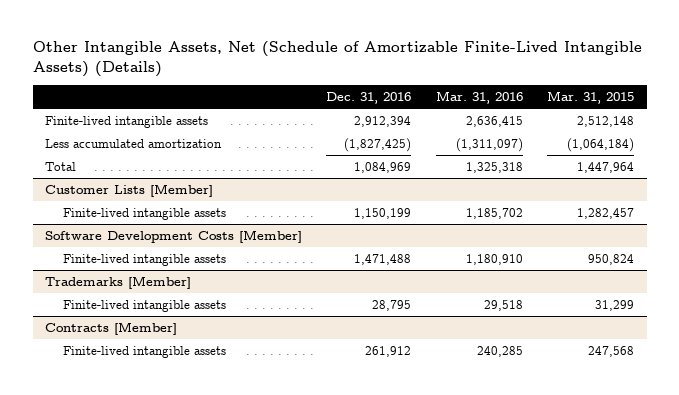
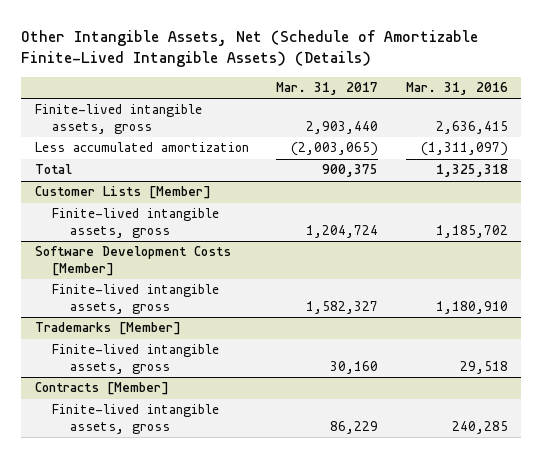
[326,91,412,104] Dec. 31, 2016 -> none
[547,90,635,104] Mar. 31, 2015 -> none
none -> [276,82,379,96] Mar. 31, 2017
[44,115,208,128] Finite-lived intangible assets -> [34,104,202,135] Finite-lived intangible assets, gross
[62,207,226,220] Finite-lived intangible assets -> [52,208,220,239] Finite-lived intangible assets, gross
[62,253,226,266] Finite-lived intangible assets -> [52,284,220,315] Finite-lived intangible assets, gross
[62,299,226,312] Finite-lived intangible assets -> [52,344,220,375] Finite-lived intangible assets, gross
[62,345,226,358] Finite-lived intangible assets -> [52,404,220,435] Finite-lived intangible assets, gross

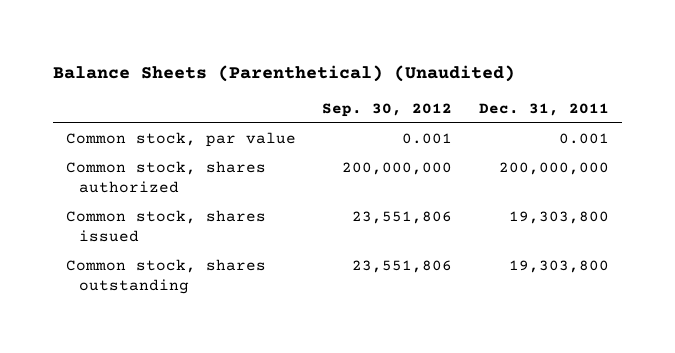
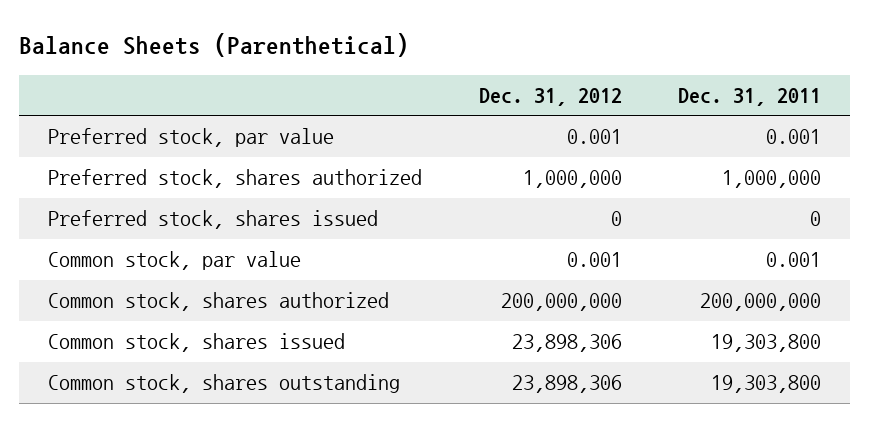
[52,64,515,82] Balance Sheets (Parenthetical) (Unaudited) -> [19,33,410,58] Balance Sheets (Parenthetical)
[322,102,453,117] Sep. 30, 2012 -> none
none -> [478,88,622,107] Dec. 31, 2012
none -> [47,128,334,148] Preferred stock, par value
none -> [47,169,422,189] Preferred stock, shares authorized
none -> [47,210,378,230] Preferred stock, shares issued

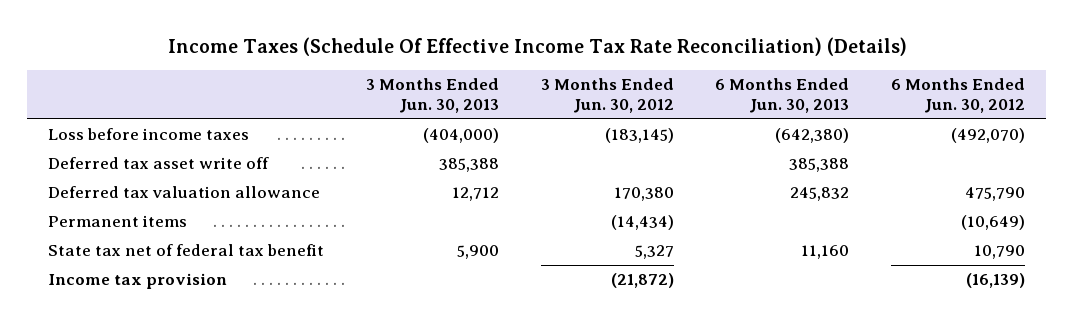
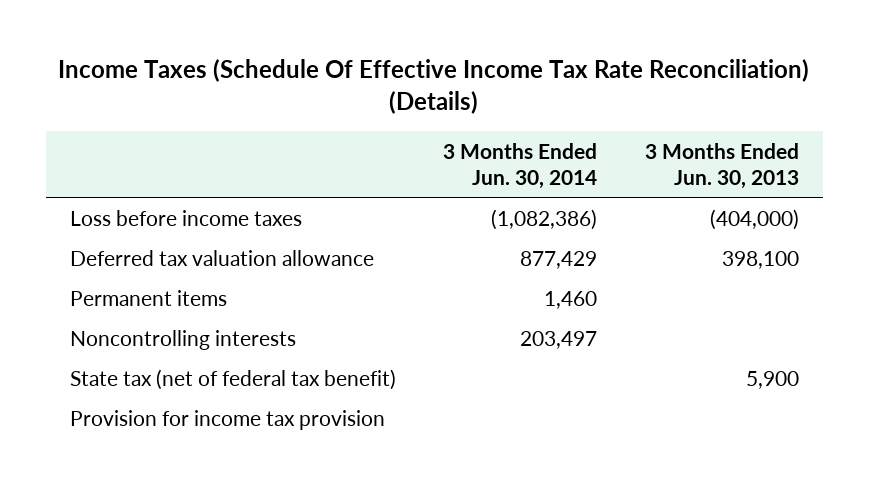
[540,78,674,114] 3 Months Ended Jun. 30, 2012 -> none
[715,78,850,114] 6 Months Ended Jun. 30, 2013 -> none
[891,78,1026,114] 6 Months Ended Jun. 30, 2012 -> none
none -> [443,142,598,189] 3 Months Ended Jun. 30, 2014
[47,157,269,170] Deferred tax asset write off -> none
[451,187,499,202] 12,712 -> [722,250,800,269] 398,100
none -> [69,329,296,350] Noncontrolling interests
[47,244,324,257] State tax net of federal tax benefit -> [69,368,396,390] State tax (net of federal tax benefit)
[47,273,227,290] Income tax provision -> [69,409,385,430] Provision for income tax provision

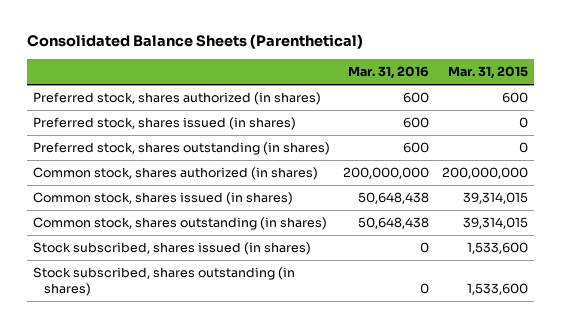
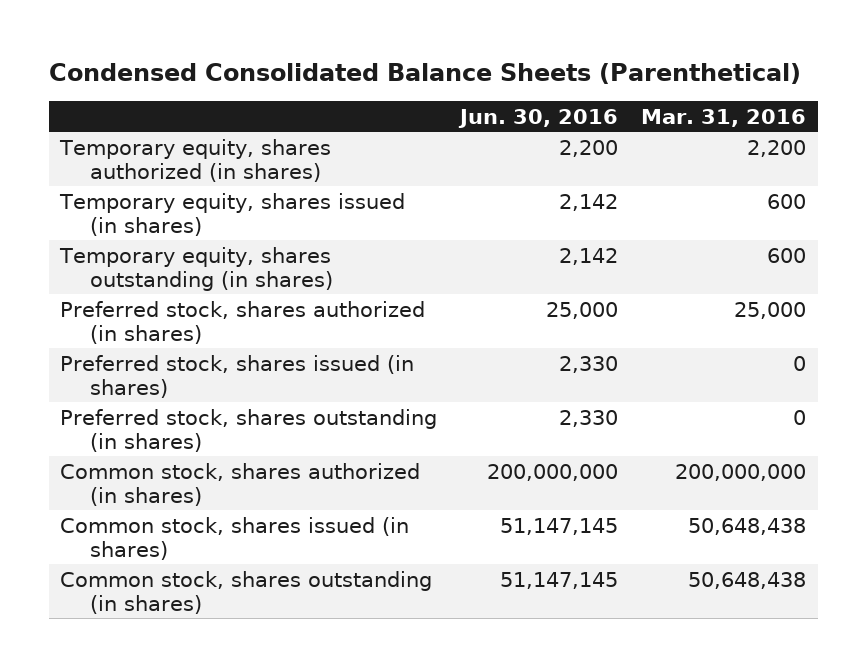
[26,34,363,50] Consolidated Balance Sheets (Parenthetical) -> [48,62,801,84] Condensed Consolidated Balance Sheets (Parenthetical)
[447,66,528,80] Mar. 31, 2015 -> none
none -> [458,108,619,128] Jun. 30, 2016
none -> [59,138,332,182] Temporary equity, shares authorized (in shares)
none -> [59,192,406,236] Temporary equity, shares issued (in shares)
none -> [59,246,334,291] Temporary equity, shares outstanding (in shares)
[403,92,430,104] 600 -> [734,301,807,319] 25,000
[403,117,430,129] 600 -> [793,355,807,371] 0
[403,142,430,154] 600 -> [793,409,807,425] 0
[33,242,312,256] Stock subscribed, shares issued (in shares) -> none
[33,267,296,296] Stock subscribed, shares outstanding (in shares) -> none

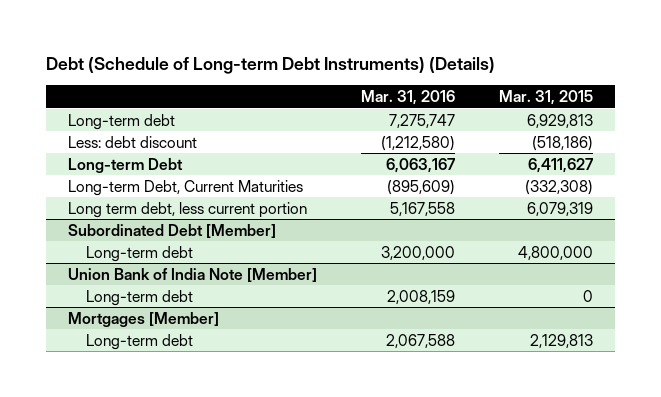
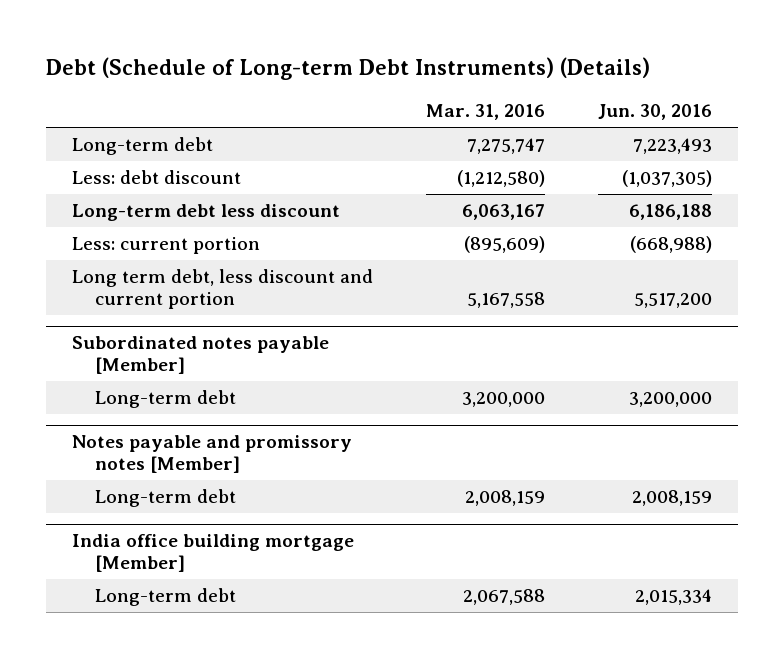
[499,90,594,106] Mar. 31, 2015 -> none
none -> [597,104,712,121] Jun. 30, 2016
[68,157,184,173] Long-term Debt -> [72,203,341,221] Long-term debt less discount
[68,179,304,196] Long-term Debt, Current Maturities -> [72,236,261,254] Less: current portion
[68,201,308,218] Long term debt, less current portion -> [72,268,374,309] Long term debt, less discount and current portion
[68,223,277,238] Subordinated Debt [Member] -> [72,335,330,374] Subordinated notes payable [Member]
[68,267,318,282] Union Bank of India Note [Member] -> [72,434,353,473] Notes payable and promissory notes [Member]
[68,311,220,327] Mortgages [Member] -> [72,533,355,572] India office building mortgage [Member]

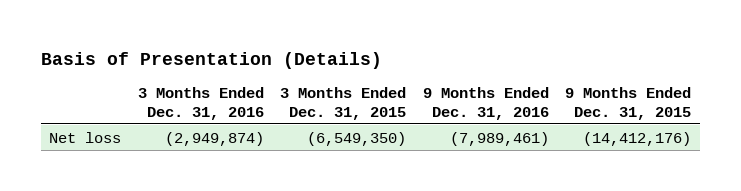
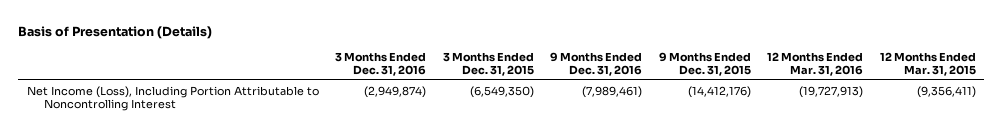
none -> [767,51,864,76] 12 Months Ended Mar. 31, 2016
none -> [879,51,976,76] 12 Months Ended Mar. 31, 2015
[49,131,122,143] Net loss -> [26,86,319,112] Net Income (Loss), Including Portion Attributable to Noncontrolling Interest

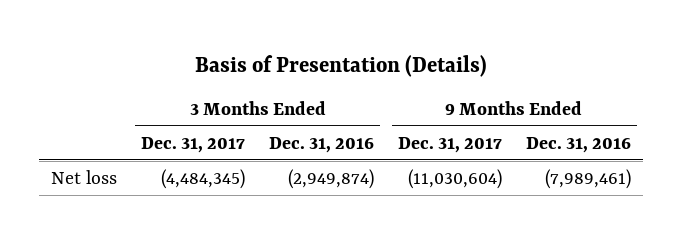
[442,51,534,76] 3 Months Ended Dec. 31, 2015 -> none
[658,51,751,76] 9 Months Ended Dec. 31, 2015 -> none
[767,51,864,76] 12 Months Ended Mar. 31, 2016 -> none
[879,51,976,76] 12 Months Ended Mar. 31, 2015 -> none
none -> [141,136,246,153] Dec. 31, 2017
none -> [397,136,502,153] Dec. 31, 2017
[26,86,319,112] Net Income (Loss), Including Portion Attributable to Noncontrolling Interest -> [51,169,118,184] Net loss

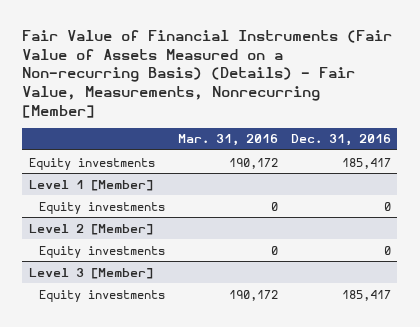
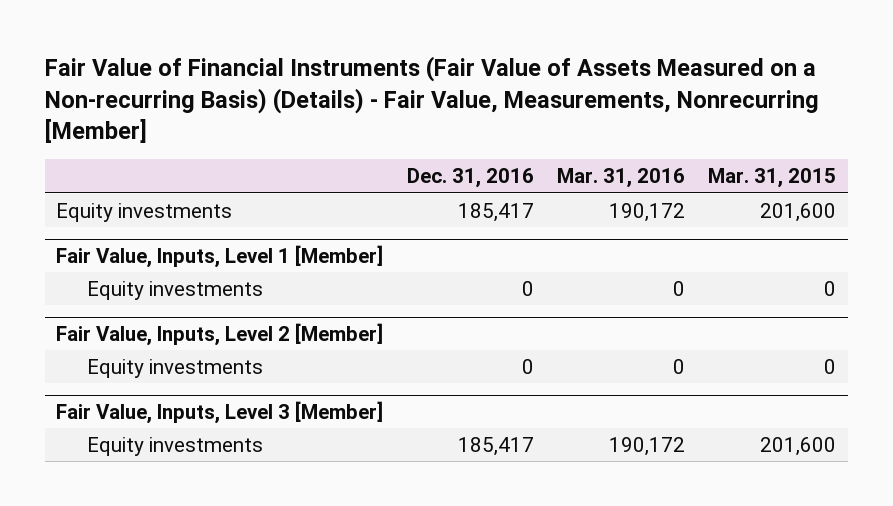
none -> [708,168,837,189] Mar. 31, 2015
[28,179,153,191] Level 1 [Member] -> [56,244,384,268] Fair Value, Inputs, Level 1 [Member]
[28,223,153,235] Level 2 [Member] -> [56,322,384,346] Fair Value, Inputs, Level 2 [Member]
[28,267,153,279] Level 3 [Member] -> [56,400,384,424] Fair Value, Inputs, Level 3 [Member]

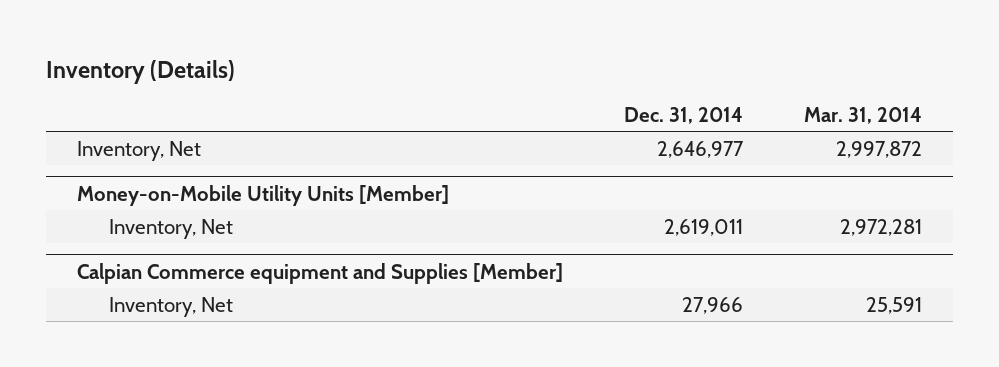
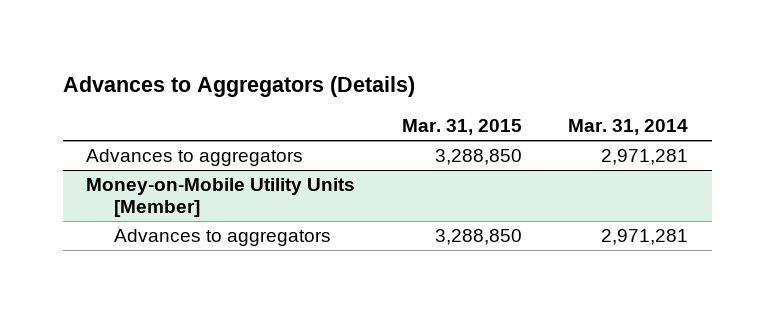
[46,59,236,84] Inventory (Details) -> [62,76,415,98] Advances to Aggregators (Details)
[623,107,743,125] Dec. 31, 2014 -> none
none -> [401,119,522,136] Mar. 31, 2015
[76,140,201,161] Inventory, Net -> none
none -> [86,149,304,167] Advances to aggregators
[109,218,234,239] Inventory, Net -> none
[76,262,563,284] Calpian Commerce equipment and Supplies [Member] -> none
[109,296,234,317] Inventory, Net -> none
none -> [113,229,331,247] Advances to aggregators

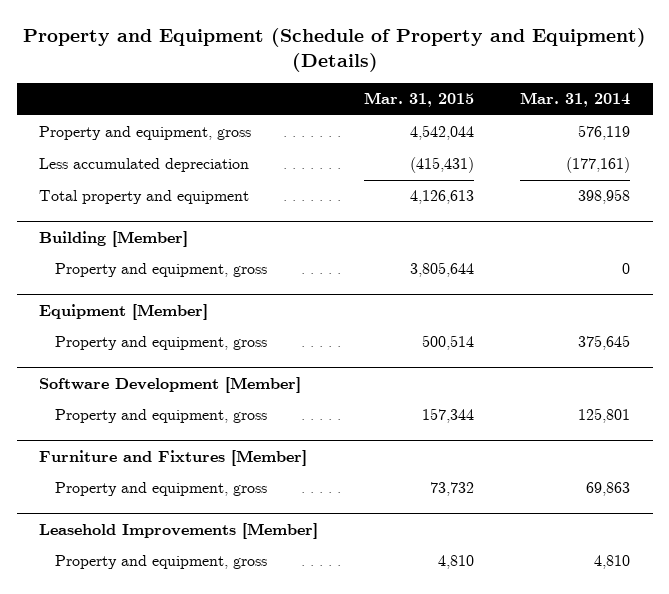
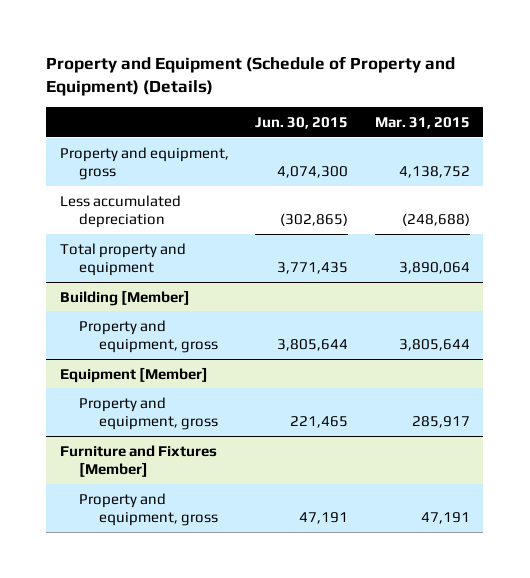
[519,92,630,108] Mar. 31, 2014 -> none
none -> [255,116,349,129] Jun. 30, 2015
[410,125,475,141] 4,542,044 -> [399,165,471,178] 4,138,752
[410,157,475,174] (415,431) -> [402,212,471,226] (248,688)
[410,190,475,205] 4,126,613 -> [399,261,471,274] 3,890,064
[39,376,302,393] Software Development [Member] -> none
[55,409,268,424] Property and equipment, gross -> none
[422,335,475,351] 500,514 -> [412,415,471,428] 285,917
[39,522,319,539] Leasehold Improvements [Member] -> none
[55,555,268,570] Property and equipment, gross -> none
[430,482,475,497] 73,732 -> [421,511,471,524] 47,191

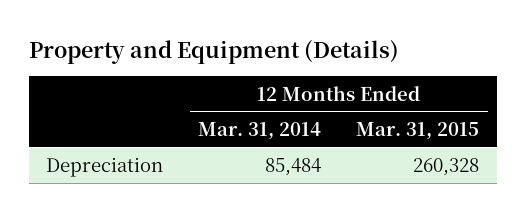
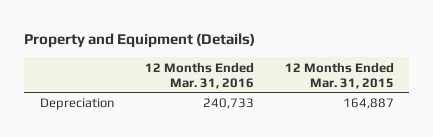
[198,122,322,141] Mar. 31, 2014 -> none
none -> [144,61,254,89] 12 Months Ended Mar. 31, 2016
[413,158,480,177] 260,328 -> [342,98,394,110] 164,887

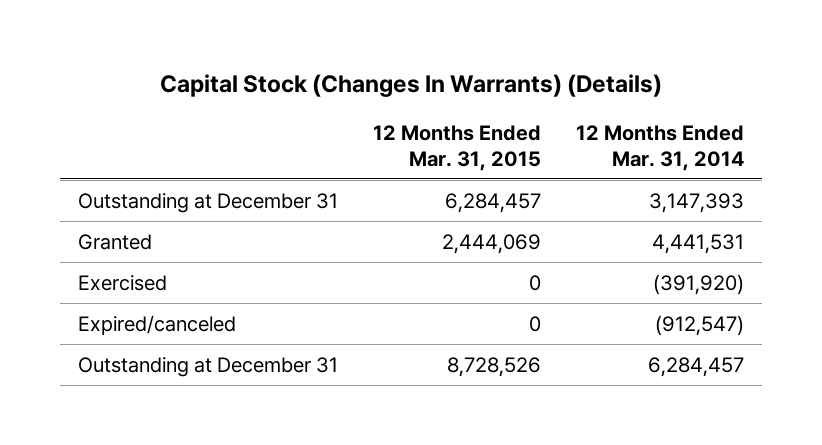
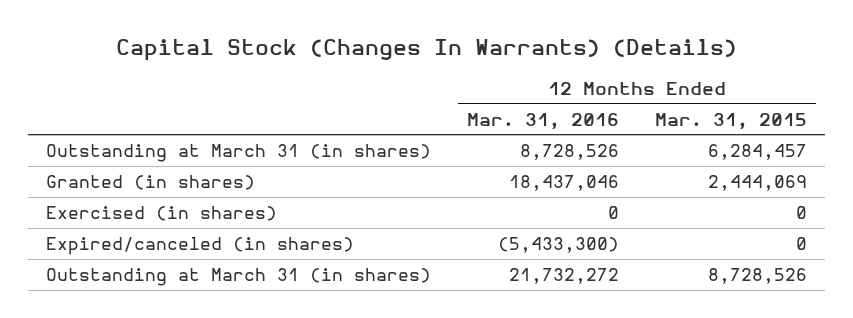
[576,125,745,171] 12 Months Ended Mar. 31, 2014 -> none
none -> [467,112,620,130] Mar. 31, 2016
[78,192,339,213] Outstanding at December 31 -> [45,144,431,163] Outstanding at March 31 (in shares)
[78,233,153,250] Granted -> [45,175,255,191] Granted (in shares)
[78,274,168,291] Exercised -> [45,206,277,222] Exercised (in shares)
[78,314,237,336] Expired/canceled -> [45,237,354,256] Expired/canceled (in shares)
[78,356,339,377] Outstanding at December 31 -> [45,268,431,287] Outstanding at March 31 (in shares)

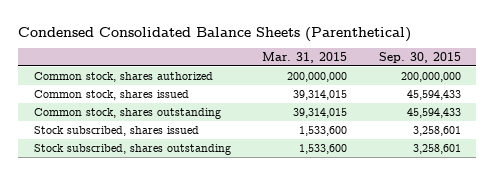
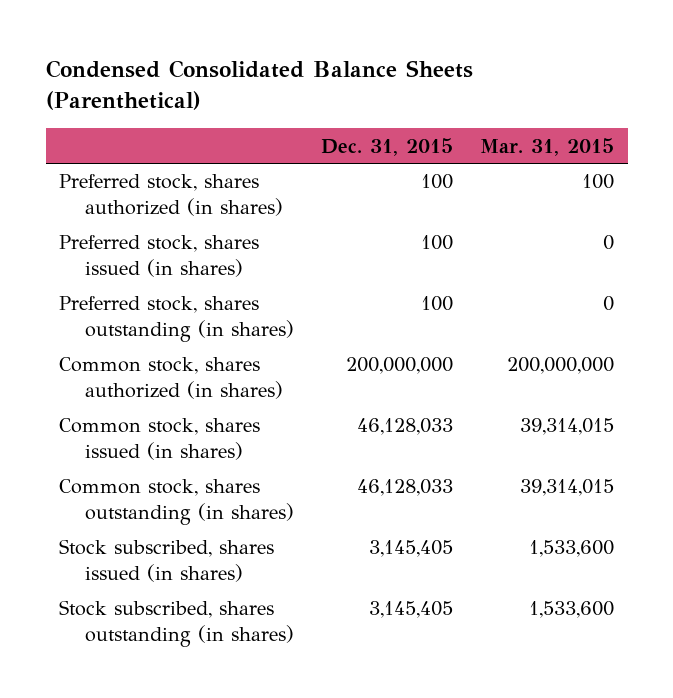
[378,52,461,64] Sep. 30, 2015 -> none
none -> [320,137,453,156] Dec. 31, 2015
none -> [59,174,283,217] Preferred stock, shares authorized (in shares)
none -> [59,235,260,278] Preferred stock, shares issued (in shares)
none -> [59,296,294,343] Preferred stock, shares outstanding (in shares)
[33,71,213,82] Common stock, shares authorized -> [59,357,283,400] Common stock, shares authorized (in shares)
[33,89,189,100] Common stock, shares issued -> [59,418,261,461] Common stock, shares issued (in shares)
[33,107,221,119] Common stock, shares outstanding -> [59,479,294,526] Common stock, shares outstanding (in shares)
[33,125,199,136] Stock subscribed, shares issued -> [59,539,275,583] Stock subscribed, shares issued (in shares)
[33,143,231,155] Stock subscribed, shares outstanding -> [59,600,294,648] Stock subscribed, shares outstanding (in shares)

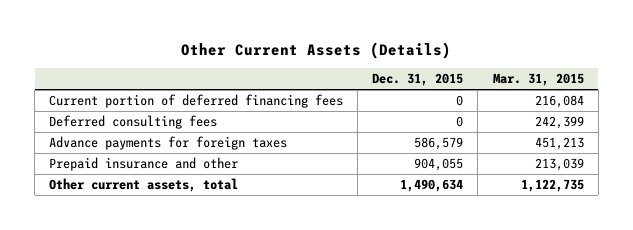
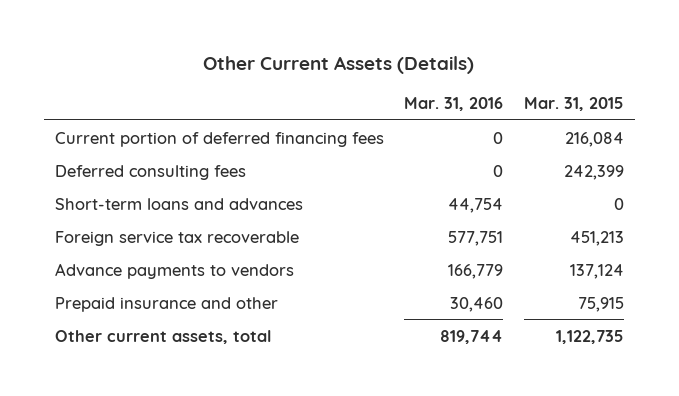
[372,73,464,87] Dec. 31, 2015 -> none
none -> [404,96,504,111] Mar. 31, 2016
none -> [54,197,303,210] Short-term loans and advances
[49,136,288,151] Advance payments for foreign taxes -> [54,230,299,246] Foreign service tax recoverable
none -> [54,262,294,279] Advance payments to vendors
[534,158,584,172] 213,039 -> [578,296,625,312] 75,915

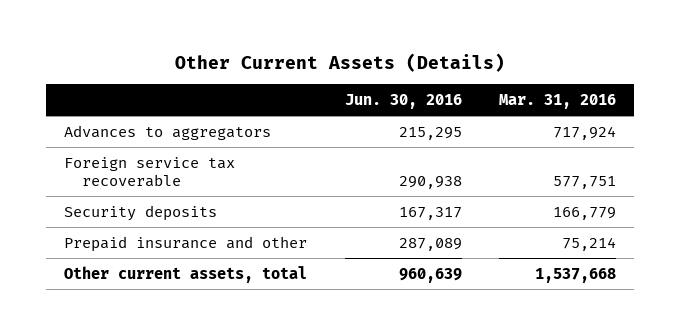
[524,96,625,111] Mar. 31, 2015 -> none
none -> [344,93,462,109] Jun. 30, 2016
[54,131,384,147] Current portion of deferred financing fees -> none
[54,164,246,180] Deferred consulting fees -> none
[54,197,303,210] Short-term loans and advances -> none
none -> [64,124,272,140] Advances to aggregators
[54,262,294,279] Advance payments to vendors -> [64,204,218,221] Security deposits
[450,296,504,312] 30,460 -> [561,236,616,251] 75,214
[440,329,504,344] 819,744 -> [534,267,616,283] 1,537,668

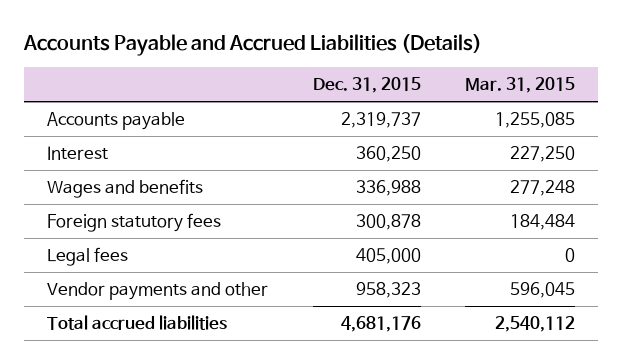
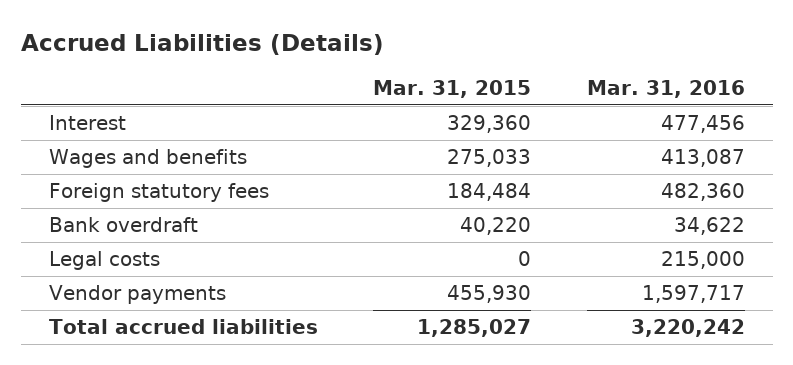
[23,34,483,57] Accounts Payable and Accrued Liabilities (Details) -> [20,34,384,56] Accrued Liabilities (Details)
[312,77,421,94] Dec. 31, 2015 -> none
none -> [586,79,745,98] Mar. 31, 2016
[46,112,185,131] Accounts payable -> none
[510,146,576,163] 227,250 -> [447,115,532,134] 329,360
[510,180,576,197] 277,248 -> [447,149,532,168] 275,033
[46,247,128,267] Legal fees -> none
none -> [48,217,198,233] Bank overdraft
none -> [48,251,160,271] Legal costs
[46,282,268,301] Vendor payments and other -> [48,285,226,305] Vendor payments
[510,282,576,299] 596,045 -> [447,285,532,304] 455,930
[495,316,576,333] 2,540,112 -> [417,319,532,338] 1,285,027

